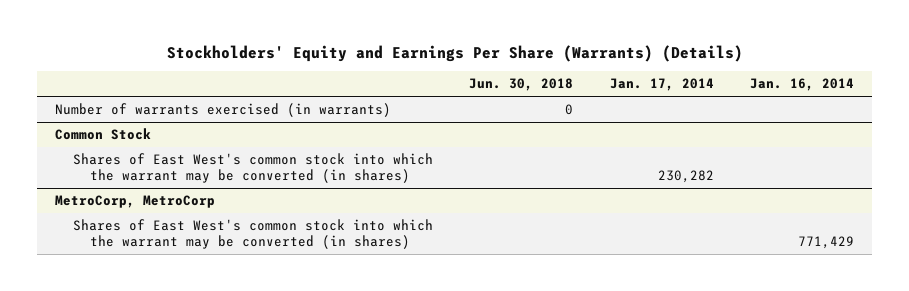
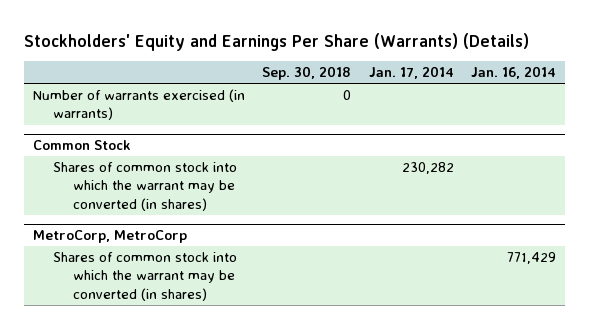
[469,78,574,92] Jun. 30, 2018 -> none
none -> [262,66,352,81] Sep. 30, 2018
[72,153,433,183] Shares of East West's common stock into which the warrant may be converted (in shares) -> [52,162,237,211] Shares of common stock into which the warrant may be converted (in shares)
[72,219,433,249] Shares of East West's common stock into which the warrant may be converted (in shares) -> [52,252,237,301] Shares of common stock into which the warrant may be converted (in shares)

